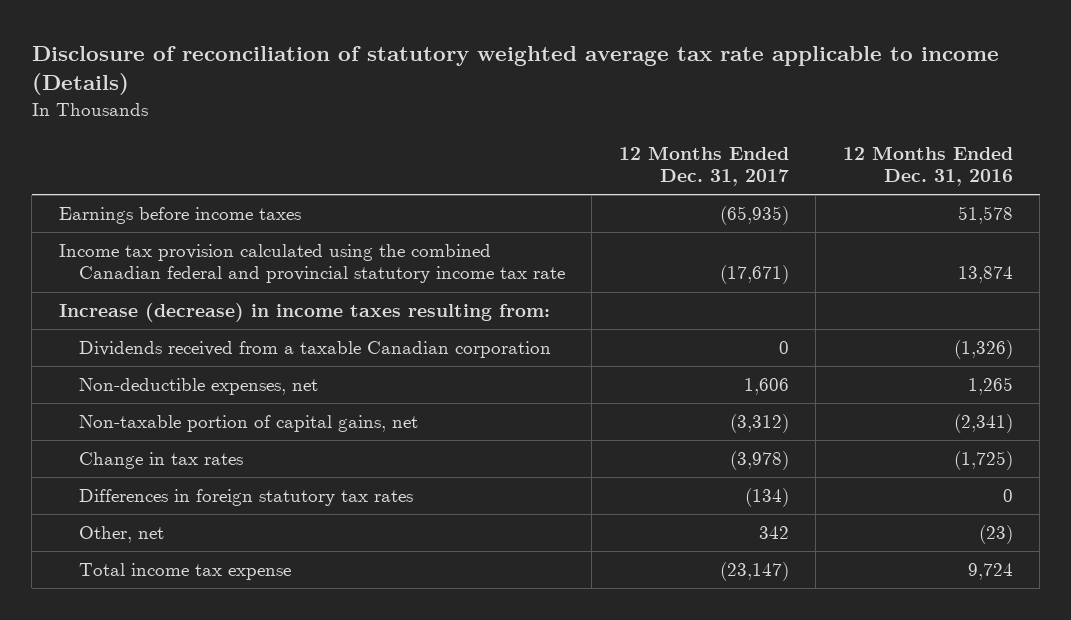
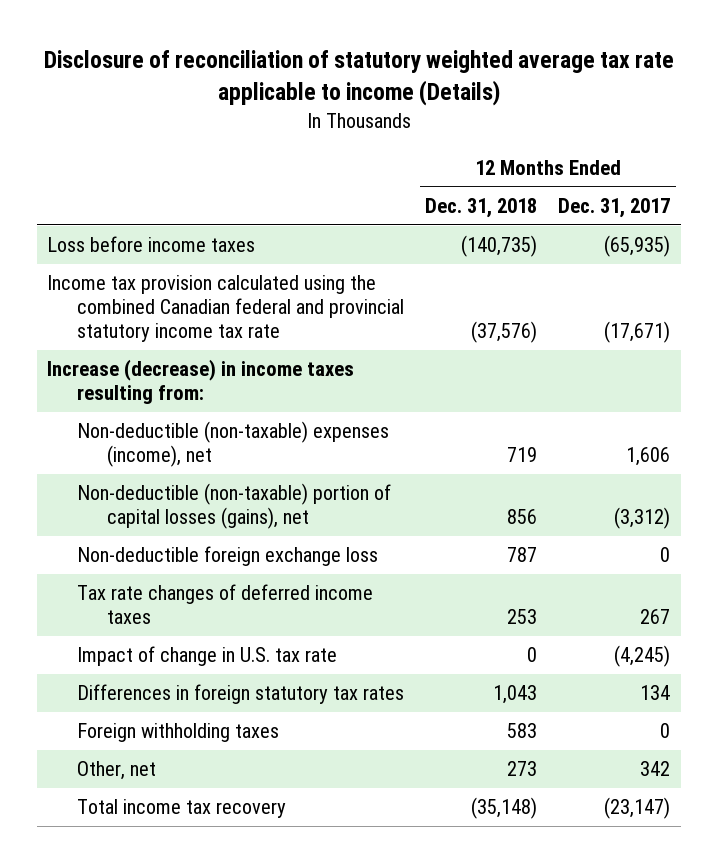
[842,145,1013,186] 12 Months Ended Dec. 31, 2016 -> none
none -> [425,198,538,219] Dec. 31, 2018
[58,207,301,225] Earnings before income taxes -> [47,236,256,253] Loss before income taxes
[78,341,551,359] Dividends received from a taxable Canadian corporation -> none
[78,378,318,396] Non-deductible expenses, net -> [76,421,389,468] Non-deductible (non-taxable) expenses (income), net
[78,415,418,433] Non-taxable portion of capital gains, net -> [76,483,391,530] Non-deductible (non-taxable) portion of capital losses (gains), net
none -> [76,546,378,567] Non-deductible foreign exchange loss
none -> [76,584,373,625] Tax rate changes of deferred income taxes
[78,452,243,470] Change in tax rates -> [76,646,337,667] Impact of change in U.S. tax rate
[729,451,789,471] (3,978) -> [614,645,671,668] (4,245)
[744,488,789,508] (134) -> [640,685,671,701] 134
none -> [76,723,279,743] Foreign withholding taxes
[78,563,291,581] Total income tax expense -> [76,799,286,819] Total income tax recovery

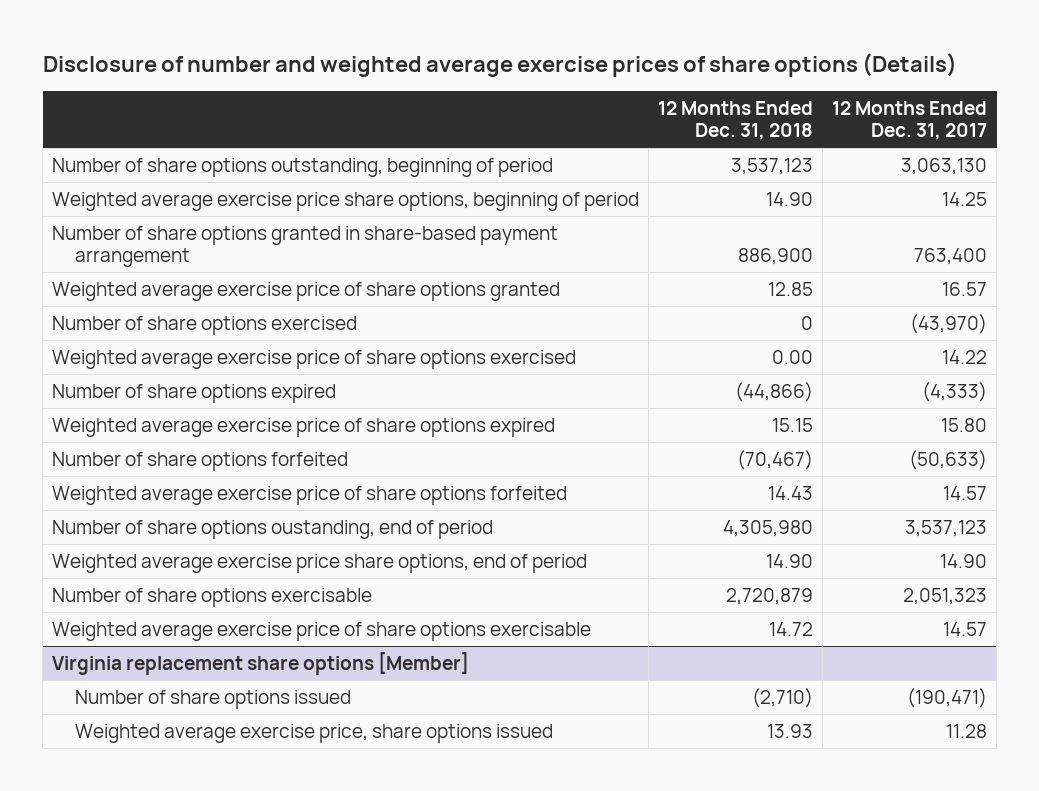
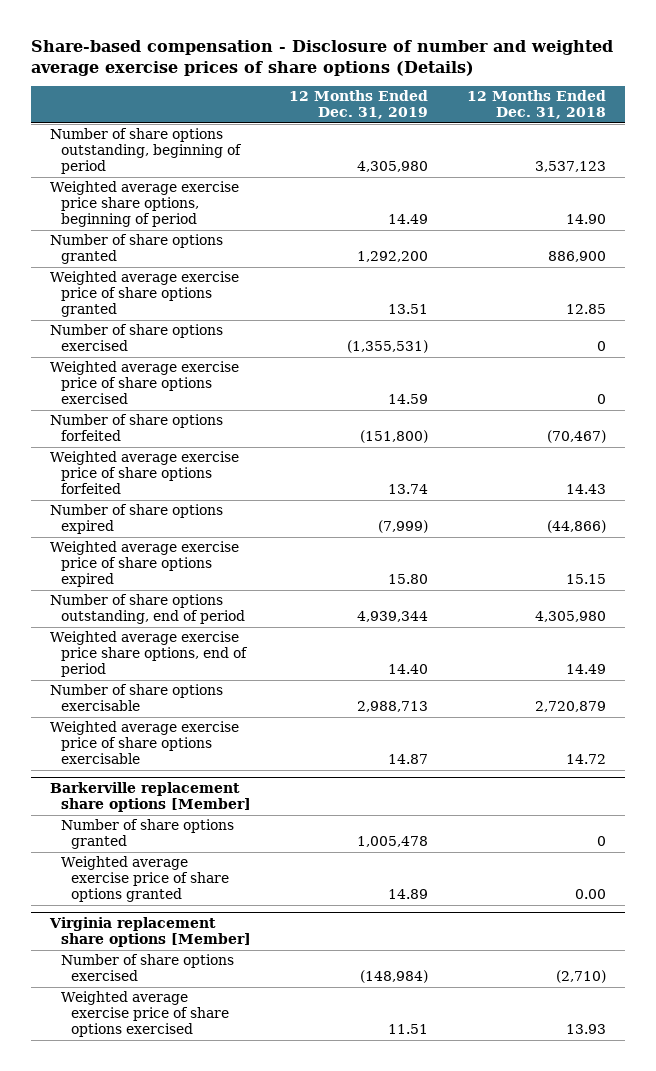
[42,53,957,78] Disclosure of number and weighted average exercise prices of share options (Details) -> [31,39,614,76] Share-based compensation - Disclosure of number and weighted average exercise prices of share options (Details)
[832,101,988,141] 12 Months Ended Dec. 31, 2017 -> none
none -> [289,90,429,120] 12 Months Ended Dec. 31, 2019
[52,225,559,267] Number of share options granted in share-based payment arrangement -> [50,234,224,265] Number of share options granted
[772,349,814,364] 0.00 -> [596,394,606,405] 0
[52,383,337,403] Number of share options expired -> [50,504,224,535] Number of share options expired
[52,417,556,437] Weighted average exercise price of share options expired -> [50,541,240,588] Weighted average exercise price of share options expired
[52,519,494,539] Number of share options oustanding, end of period -> [50,594,245,625] Number of share options outstanding, end of period
[766,553,814,568] 14.90 -> [565,664,606,675] 14.49
none -> [50,782,251,813] Barkerville replacement share options [Member]
none -> [60,819,234,850] Number of share options granted
none -> [60,856,230,903] Weighted average exercise price of share options granted
[74,689,351,709] Number of share options issued -> [60,954,234,982] Number of share options exercised
[74,723,553,743] Weighted average exercise price, share options issued -> [60,991,230,1038] Weighted average exercise price of share options exercised

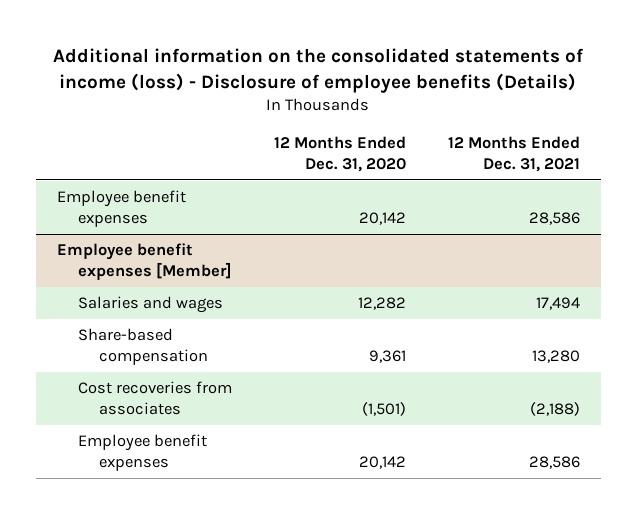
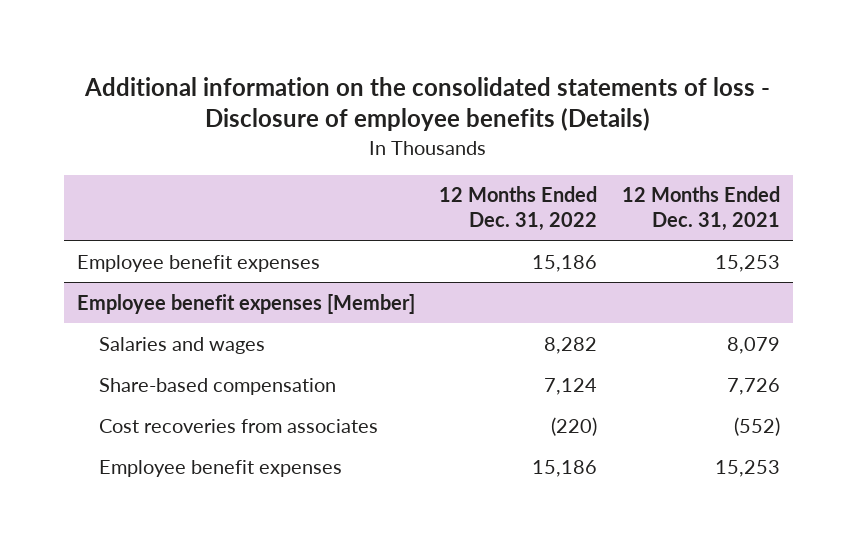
[53,47,585,93] Additional information on the consolidated statements of income (loss) - Disclosure of employee benefits (Details) -> [84,76,771,132] Additional information on the consolidated statements of loss - Disclosure of employee benefits (Details)
[273,136,406,173] 12 Months Ended Dec. 31, 2020 -> none
none -> [439,186,598,232] 12 Months Ended Dec. 31, 2022
[528,212,580,226] 28,586 -> [715,254,781,272] 15,253
[535,297,580,311] 17,494 -> [727,336,781,354] 8,079
[531,350,580,364] 13,280 -> [727,377,781,395] 7,726
[529,402,580,417] (2,188) -> [734,416,781,436] (552)
[528,456,580,470] 28,586 -> [715,459,781,477] 15,253

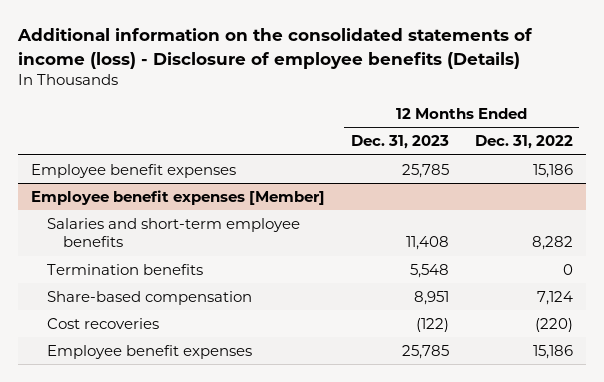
[84,76,771,132] Additional information on the consolidated statements of loss - Disclosure of employee benefits (Details) -> [17,28,534,69] Additional information on the consolidated statements of income (loss) - Disclosure of employee benefits (Details)
[622,186,781,232] 12 Months Ended Dec. 31, 2021 -> none
none -> [350,135,449,150] Dec. 31, 2023
[98,336,265,354] Salaries and wages -> [47,217,301,248] Salaries and short-term employee benefits
none -> [47,263,204,275] Termination benefits
[98,418,378,433] Cost recoveries from associates -> [47,317,160,329] Cost recoveries

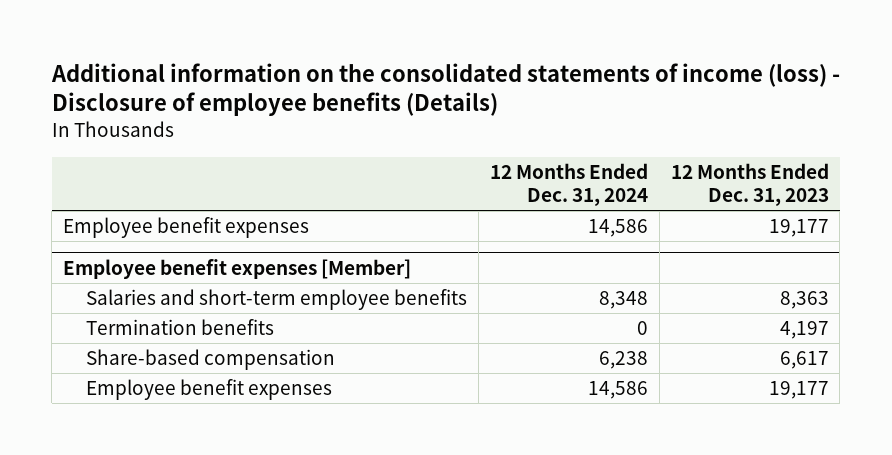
[474,135,573,150] Dec. 31, 2022 -> none
none -> [489,162,648,206] 12 Months Ended Dec. 31, 2024
[401,163,449,178] 25,785 -> [768,219,829,238] 19,177
[47,317,160,329] Cost recoveries -> none
[405,236,449,251] 11,408 -> [779,291,829,310] 8,363
[409,263,449,278] 5,548 -> [779,321,829,340] 4,197
[413,290,449,305] 8,951 -> [779,351,829,370] 6,617
[401,344,449,359] 25,785 -> [768,381,829,400] 19,177

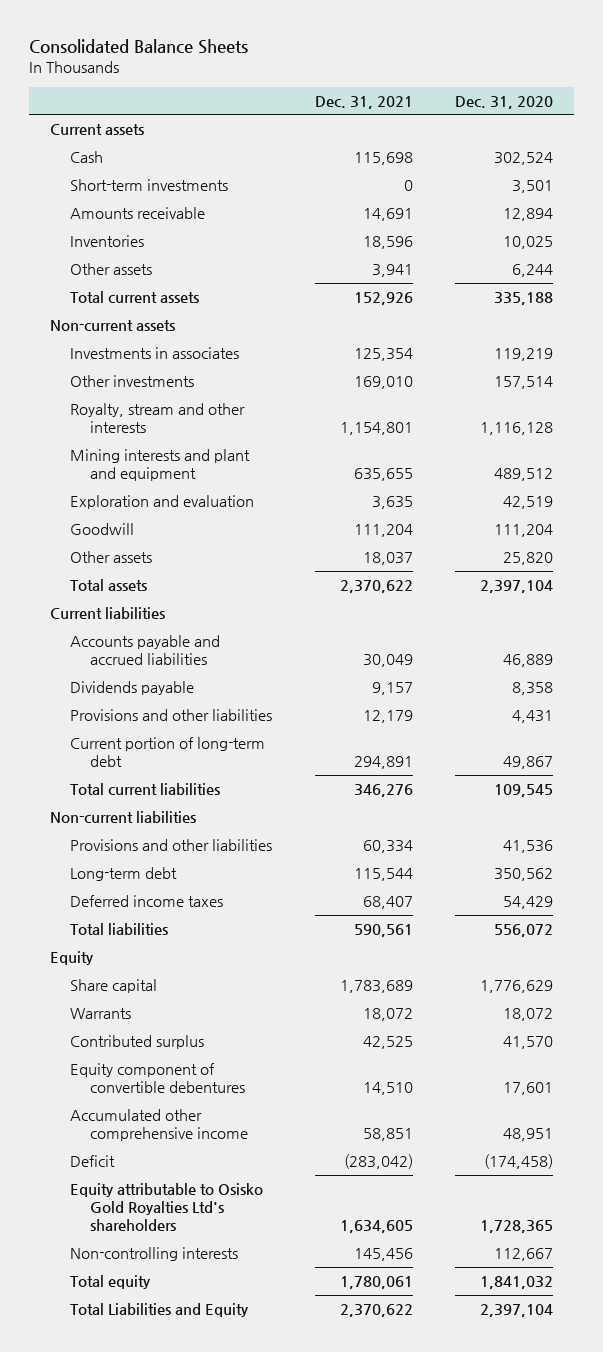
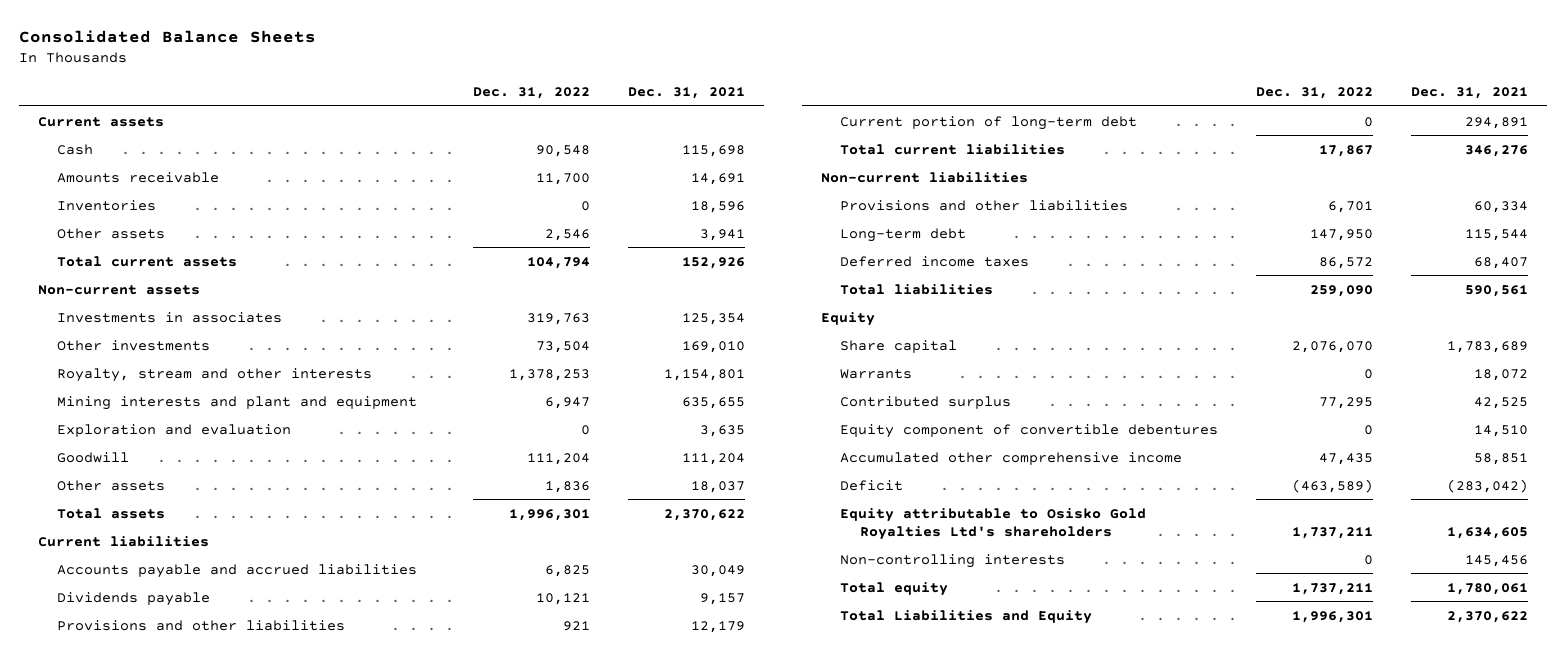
[454,95,553,109] Dec. 31, 2020 -> none
none -> [473,86,591,99] Dec. 31, 2022
[70,178,229,191] Short-term investments -> none

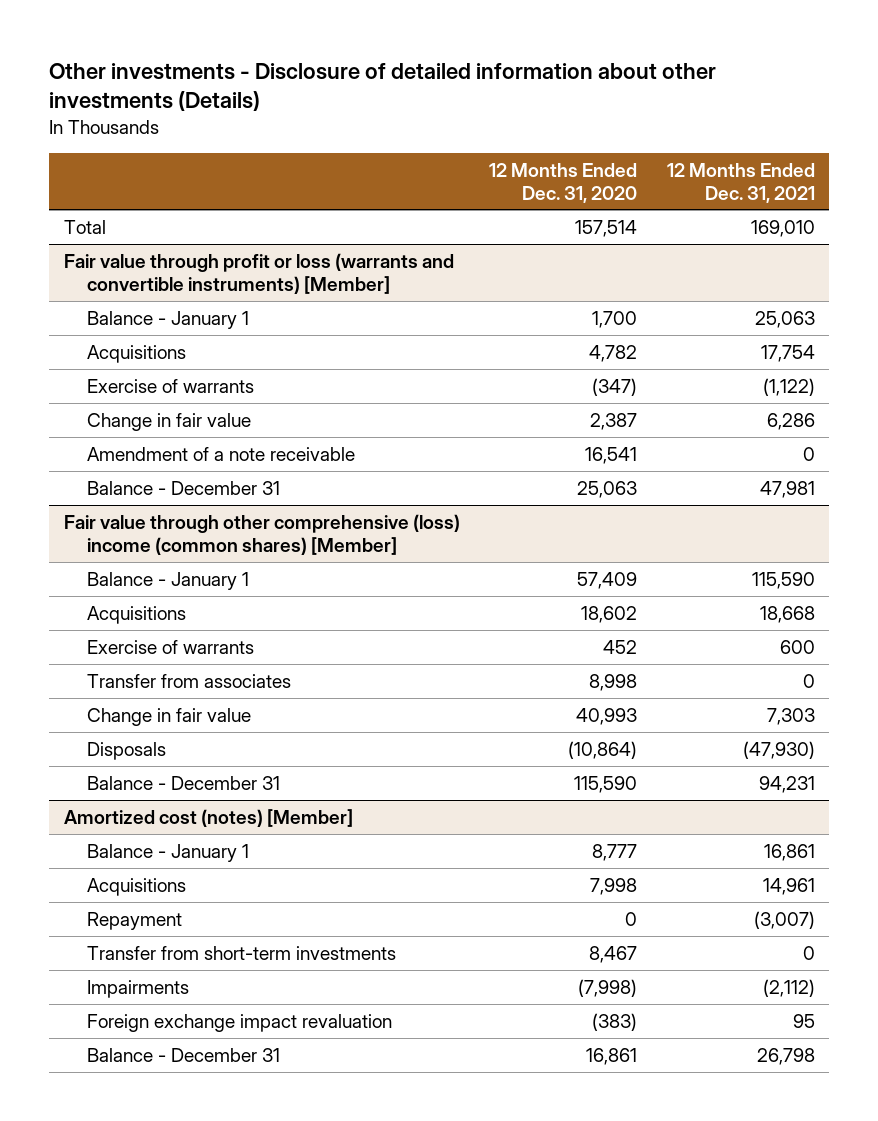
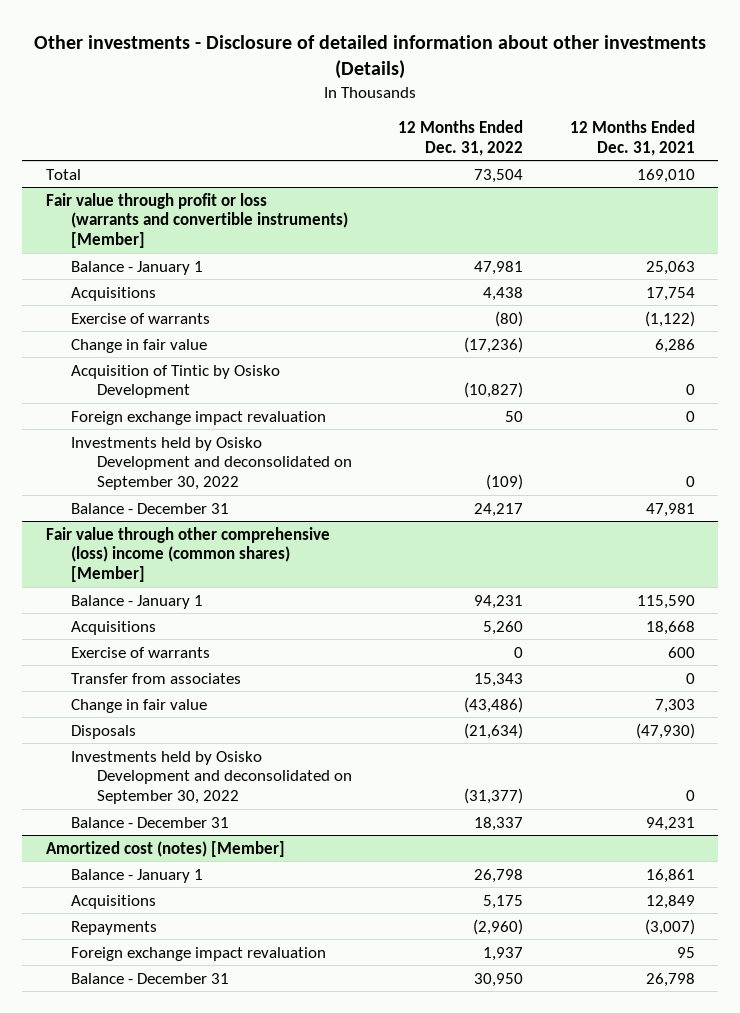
[489,162,638,203] 12 Months Ended Dec. 31, 2020 -> none
none -> [398,120,524,156] 12 Months Ended Dec. 31, 2022
[87,446,356,461] Amendment of a note receivable -> none
none -> [71,364,281,399] Acquisition of Tintic by Osisko Development
none -> [71,410,327,425] Foreign exchange impact revaluation
none -> [71,436,352,490] Investments held by Osisko Development and deconsolidated on September 30, 2022
none -> [71,750,352,804] Investments held by Osisko Development and deconsolidated on September 30, 2022
[87,945,397,960] Transfer from short-term investments -> none
[87,979,190,998] Impairments -> none
[762,877,815,895] 14,961 -> [645,894,695,909] 12,849
[87,911,183,930] Repayment -> [71,920,158,935] Repayments

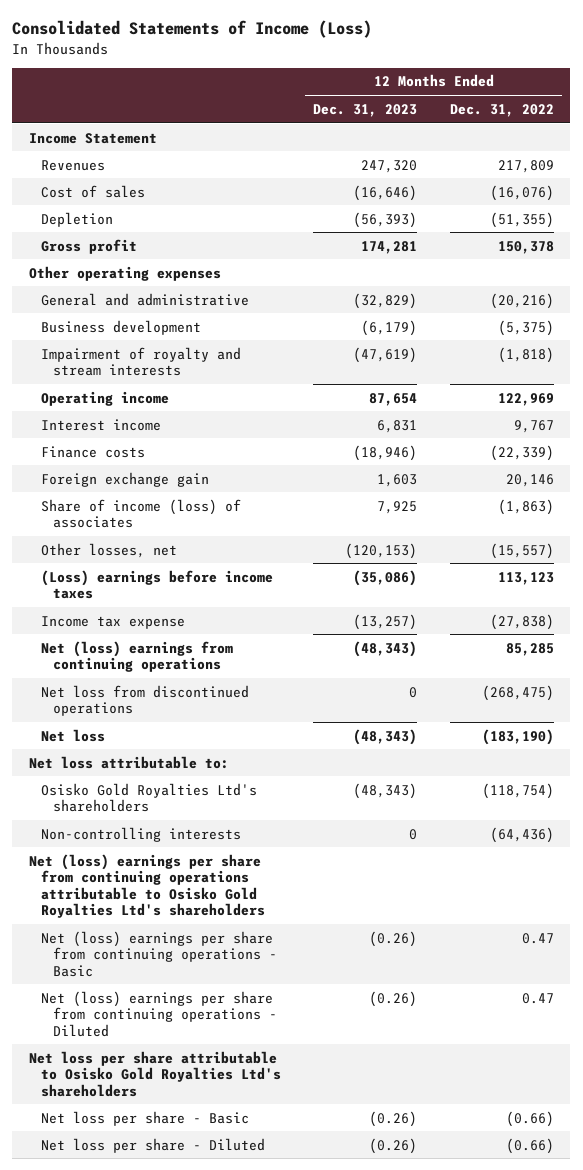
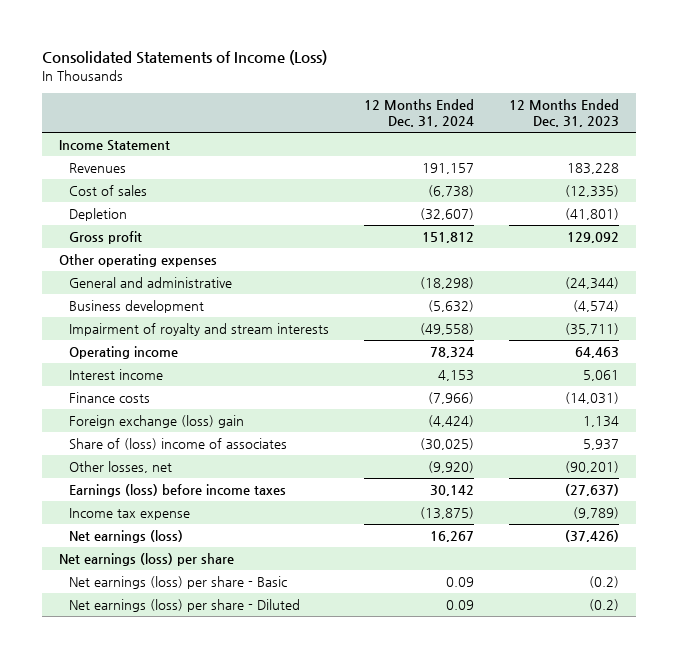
[449,103,554,117] Dec. 31, 2022 -> none
none -> [364,98,475,128] 12 Months Ended Dec. 31, 2024
[361,159,418,173] 247,320 -> [566,162,619,174] 183,228
[353,184,418,201] (16,646) -> [564,184,619,197] (12,335)
[353,211,418,228] (56,393) -> [564,207,619,220] (41,801)
[361,240,418,254] 174,281 -> [566,231,619,243] 129,092
[41,640,234,673] Net (loss) earnings from continuing operations -> none
[41,684,250,717] Net loss from discontinued operations -> none
[28,755,229,769] Net loss attributable to: -> none
[41,782,258,813] Osisko Gold Royalties Ltd's shareholders -> none
[41,826,242,842] Non-controlling interests -> none
[28,853,266,919] Net (loss) earnings per share from continuing operations attributable to Osisko Gold Royalties Ltd's shareholders -> none
[41,930,278,977] Net (loss) earnings per share from continuing operations - Basic -> none
[41,990,278,1037] Net (loss) earnings per share from continuing operations - Diluted -> none
[353,292,418,309] (32,829) -> [564,276,619,289] (24,344)
[361,319,418,336] (6,179) -> [572,299,619,312] (4,574)
[353,346,418,363] (47,619) -> [564,322,619,335] (35,711)
[369,392,418,406] 87,654 -> [574,346,619,358] 64,463
[377,419,418,433] 6,831 -> [582,369,619,381] 5,061
[353,444,418,461] (18,946) -> [564,391,619,404] (14,031)
[41,471,210,487] Foreign exchange gain -> [69,414,245,428] Foreign exchange (loss) gain
[377,473,418,487] 1,603 -> [582,415,619,427] 1,134
[41,498,242,529] Share of income (loss) of associates -> [69,437,288,450] Share of (loss) income of associates
[377,500,418,514] 7,925 -> [582,438,619,450] 5,937
[345,542,418,559] (120,153) -> [564,460,619,473] (90,201)
[41,569,274,600] (Loss) earnings before income taxes -> [69,483,287,497] Earnings (loss) before income taxes
[353,569,418,586] (35,086) -> [564,483,619,496] (27,637)
[353,613,418,630] (13,257) -> [572,506,619,519] (9,789)
[41,728,106,742] Net loss -> [69,529,184,543] Net earnings (loss)
[353,728,418,745] (48,343) -> [564,529,619,542] (37,426)
[28,1050,282,1097] Net loss per share attributable to Osisko Gold Royalties Ltd's shareholders -> [58,552,234,566] Net earnings (loss) per share
[41,1110,250,1126] Net loss per share - Basic -> [69,575,288,589] Net earnings (loss) per share - Basic
[369,1110,418,1127] (0.26) -> [588,575,619,588] (0.2)
[41,1137,266,1153] Net loss per share - Diluted -> [69,598,301,612] Net earnings (loss) per share - Diluted
[369,1137,418,1154] (0.26) -> [588,598,619,611] (0.2)

